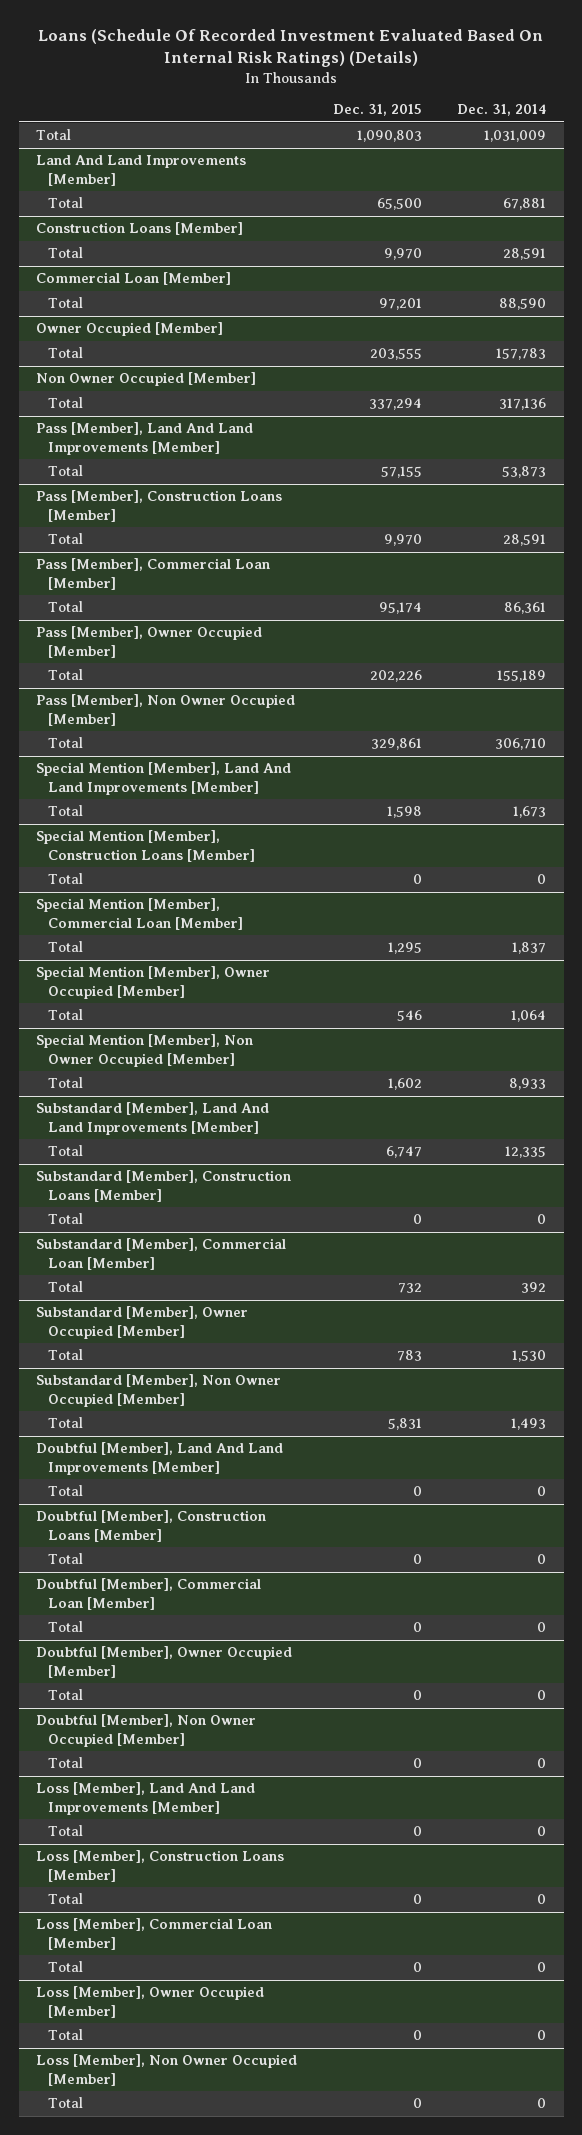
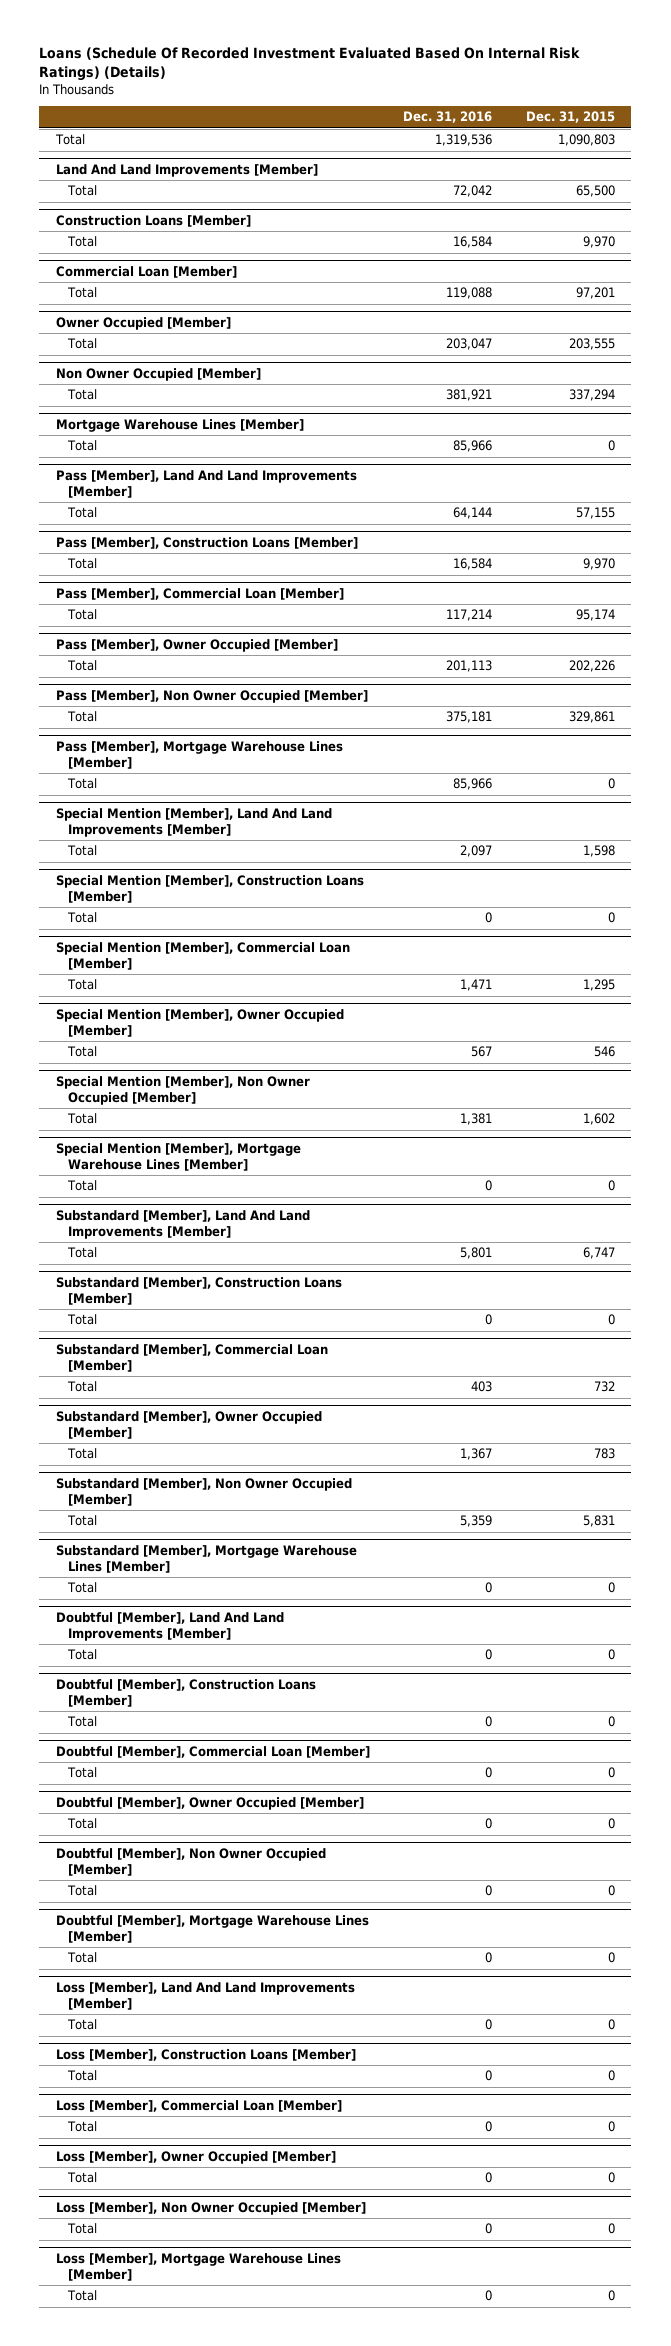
[456,104,546,117] Dec. 31, 2014 -> none
none -> [403,111,493,124] Dec. 31, 2016
none -> [55,419,304,433] Mortgage Warehouse Lines [Member]
none -> [67,440,98,452] Total
none -> [55,741,343,769] Pass [Member], Mortgage Warehouse Lines [Member]
none -> [67,778,98,790] Total
none -> [55,1143,301,1171] Special Mention [Member], Mortgage Warehouse Lines [Member]
none -> [67,1180,98,1192] Total
none -> [55,1545,357,1573] Substandard [Member], Mortgage Warehouse Lines [Member]
none -> [67,1582,98,1594] Total
none -> [55,1915,369,1943] Doubtful [Member], Mortgage Warehouse Lines [Member]
none -> [67,1952,98,1964] Total
none -> [55,2253,341,2281] Loss [Member], Mortgage Warehouse Lines [Member]
none -> [67,2290,98,2302] Total

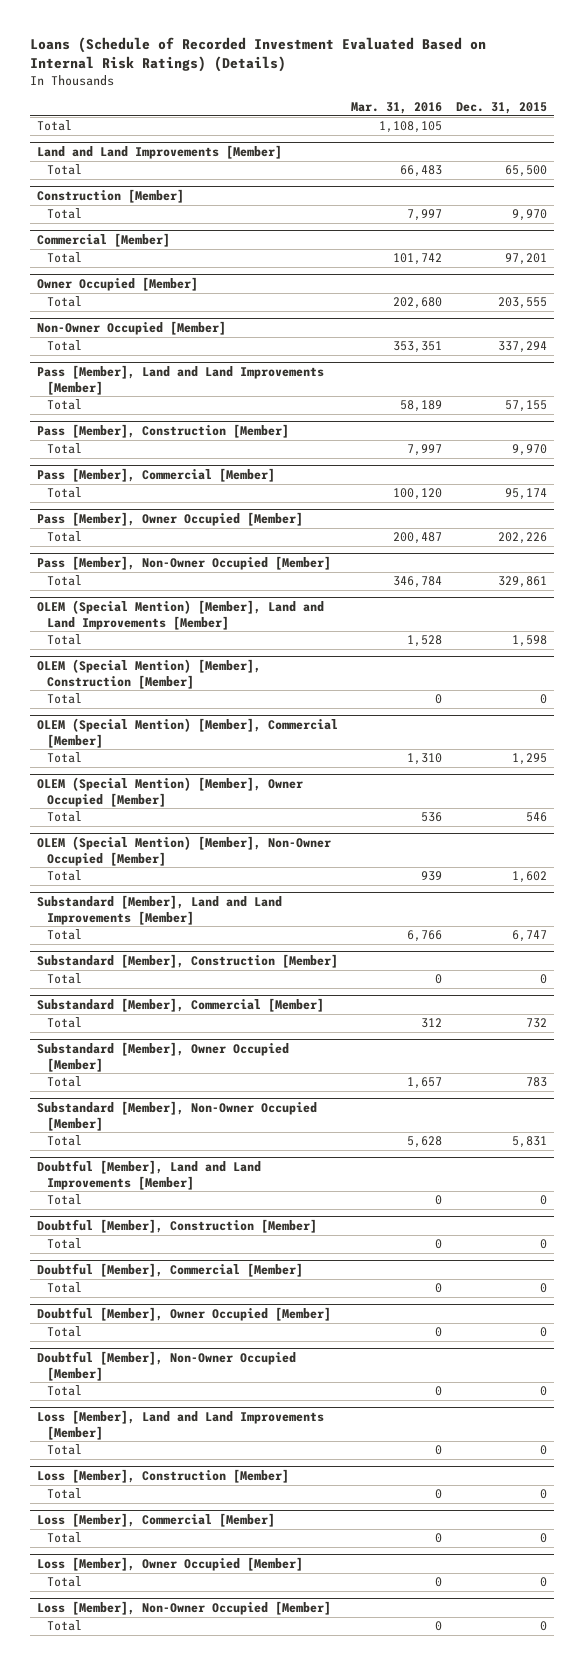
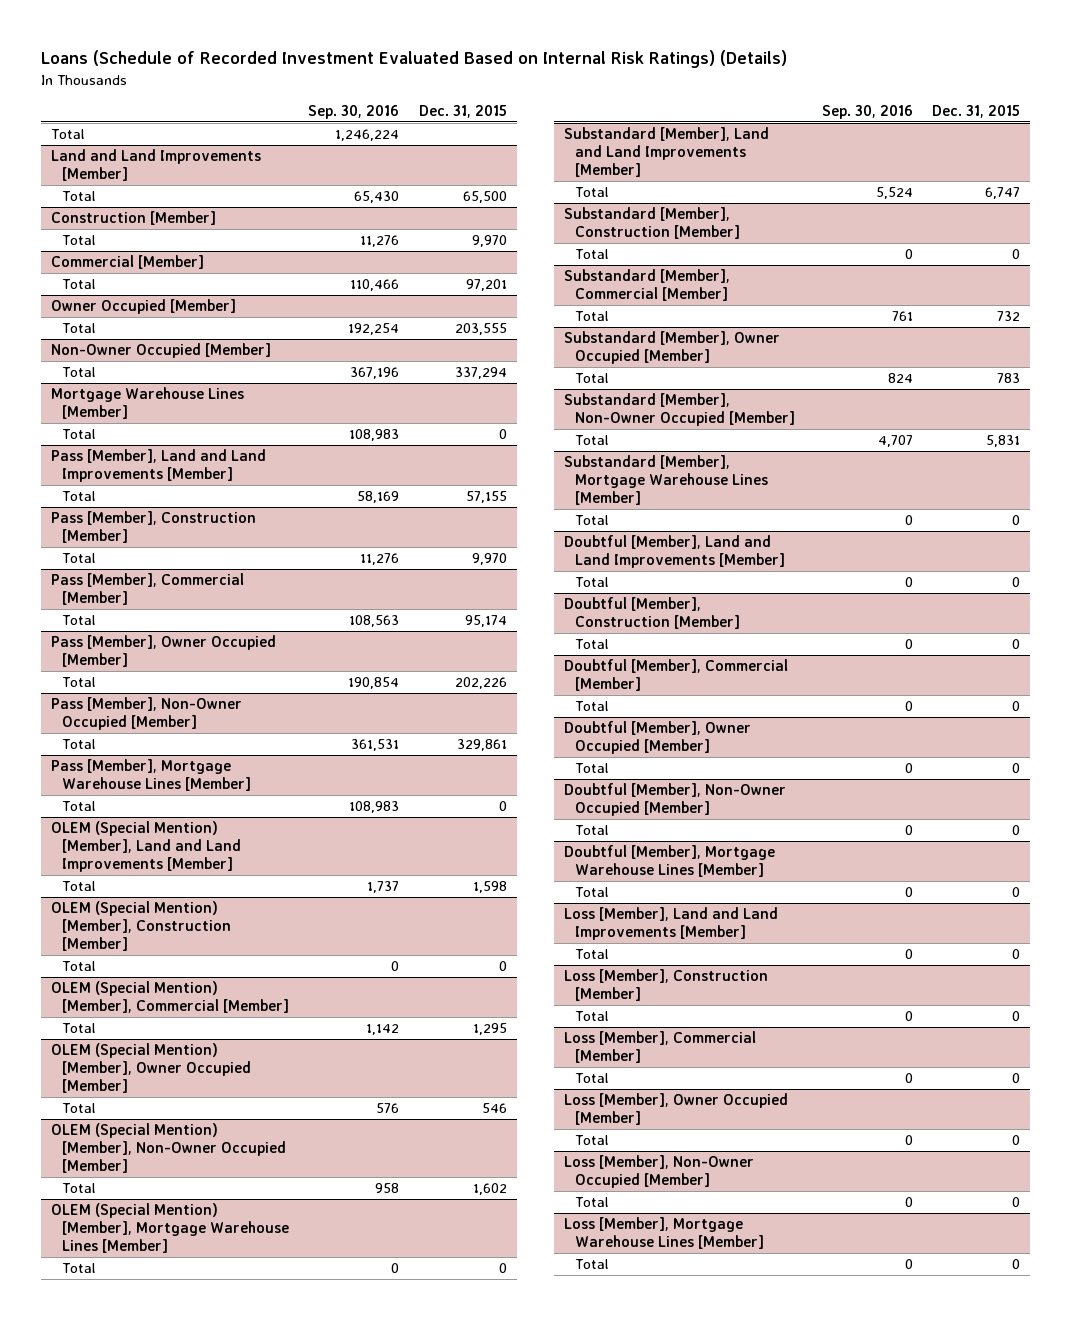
[351,101,443,114] Mar. 31, 2016 -> none
none -> [308,104,400,119] Sep. 30, 2016
none -> [50,387,244,420] Mortgage Warehouse Lines [Member]
none -> [61,429,96,440] Total
none -> [50,759,251,792] Pass [Member], Mortgage Warehouse Lines [Member]
none -> [61,801,96,812] Total
none -> [50,1203,289,1254] OLEM (Special Mention) [Member], Mortgage Warehouse Lines [Member]
none -> [61,1263,96,1274] Total
none -> [564,455,769,506] Substandard [Member], Mortgage Warehouse Lines [Member]
none -> [575,515,610,526] Total
none -> [564,845,776,878] Doubtful [Member], Mortgage Warehouse Lines [Member]
none -> [575,887,610,898] Total
none -> [564,1217,765,1250] Loss [Member], Mortgage Warehouse Lines [Member]
none -> [575,1259,610,1270] Total

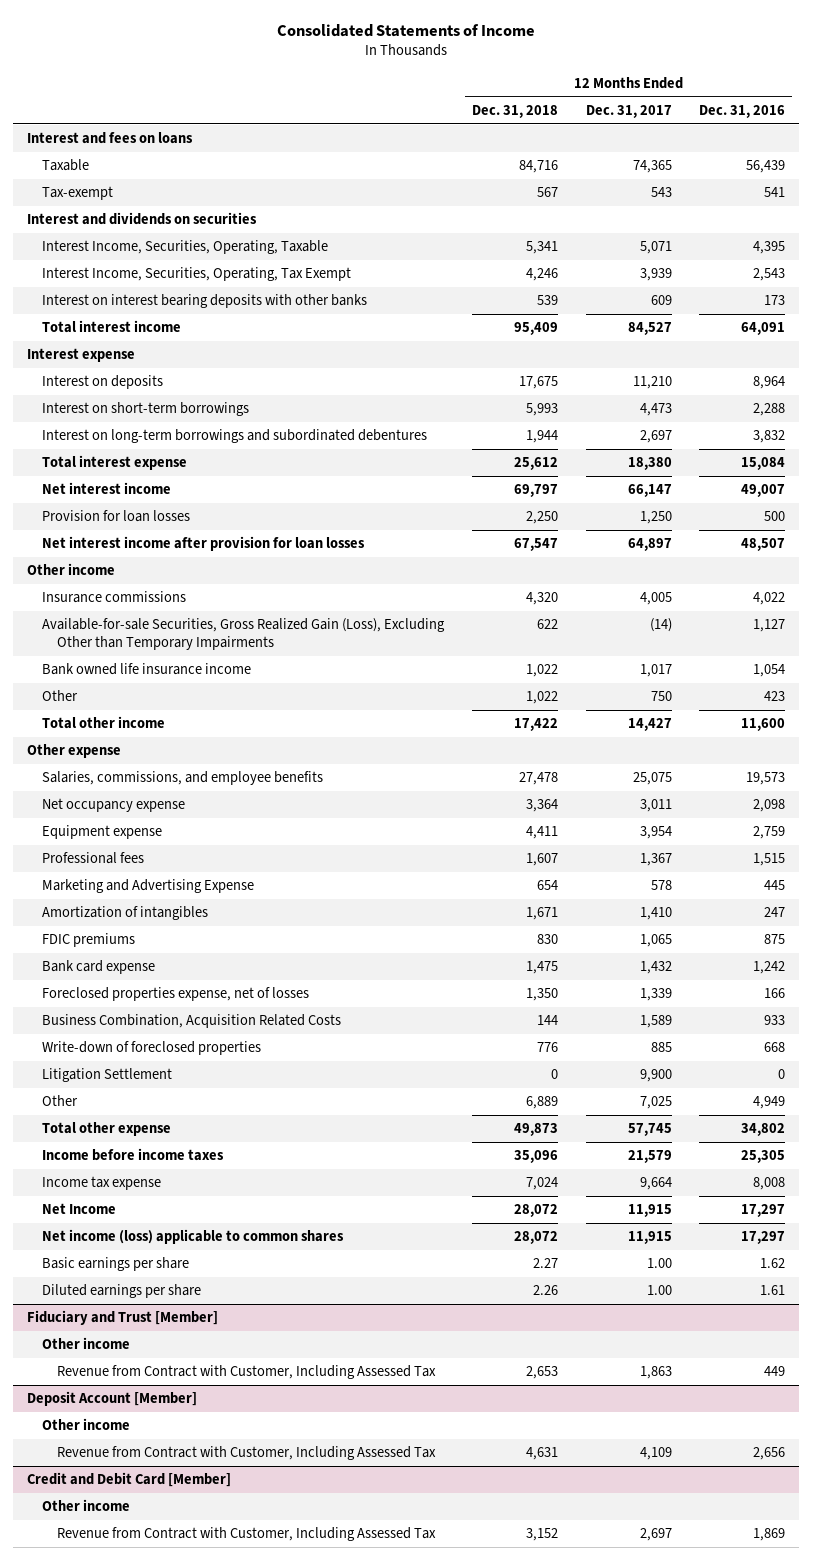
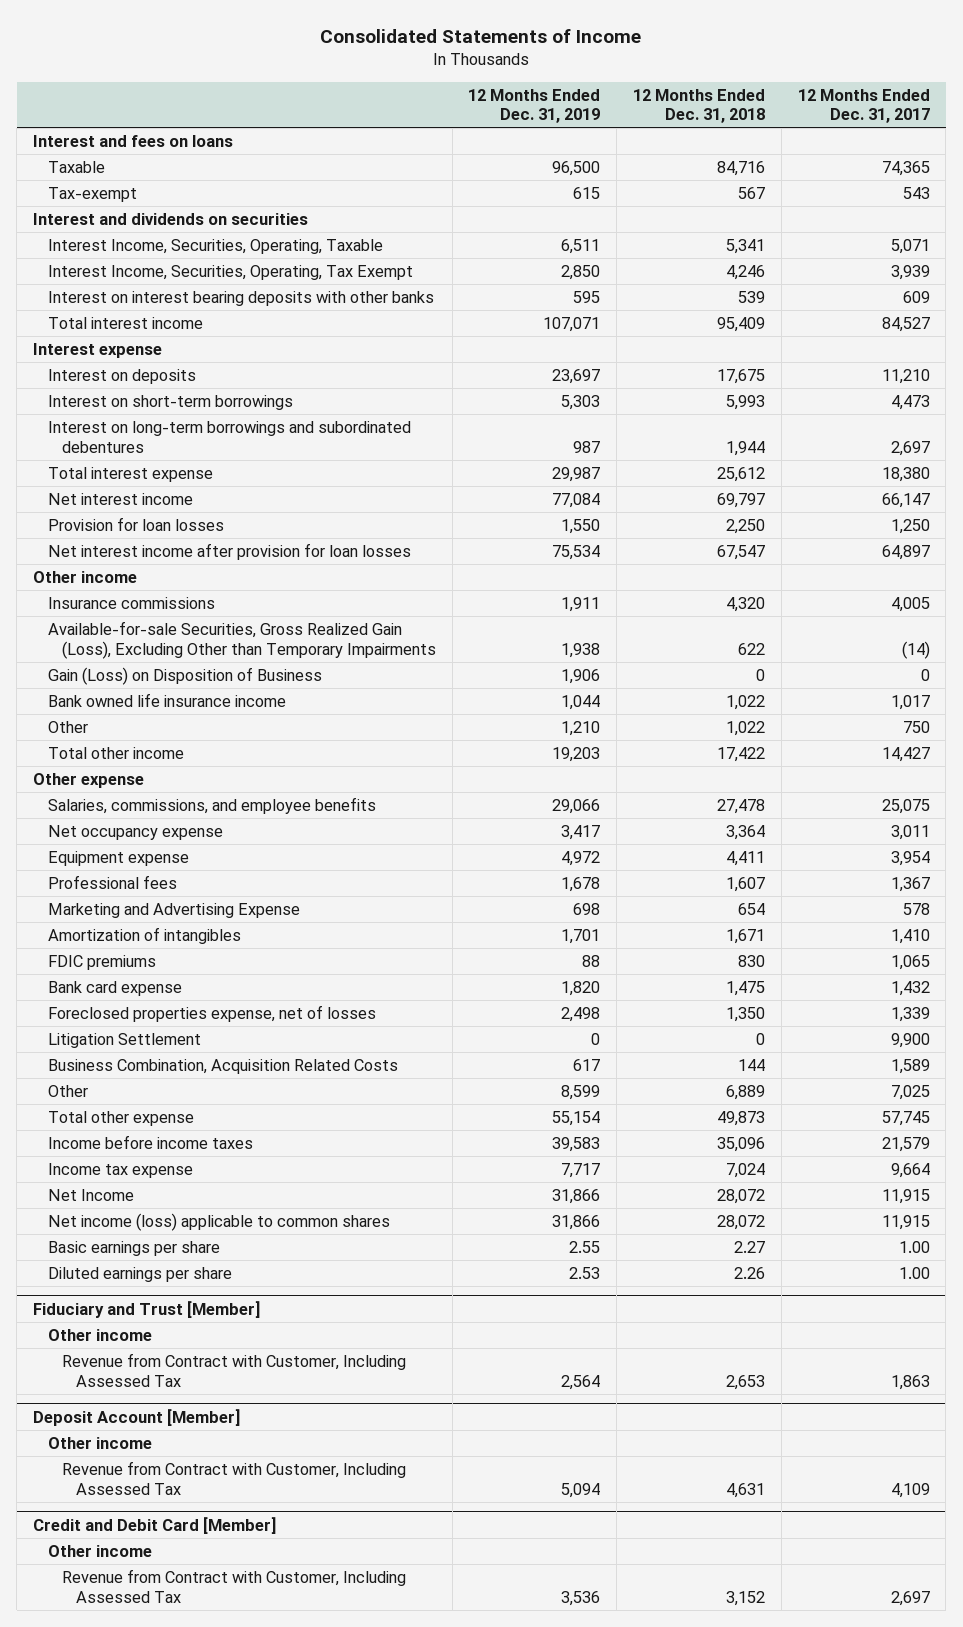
[699,104,786,118] Dec. 31, 2016 -> none
none -> [468,88,601,124] 12 Months Ended Dec. 31, 2019
none -> [47,666,322,685] Gain (Loss) on Disposition of Business
[42,1041,262,1056] Write-down of foreclosed properties -> none
[42,1014,342,1029] Business Combination, Acquisition Related Costs -> [47,1058,398,1074] Business Combination, Acquisition Related Costs

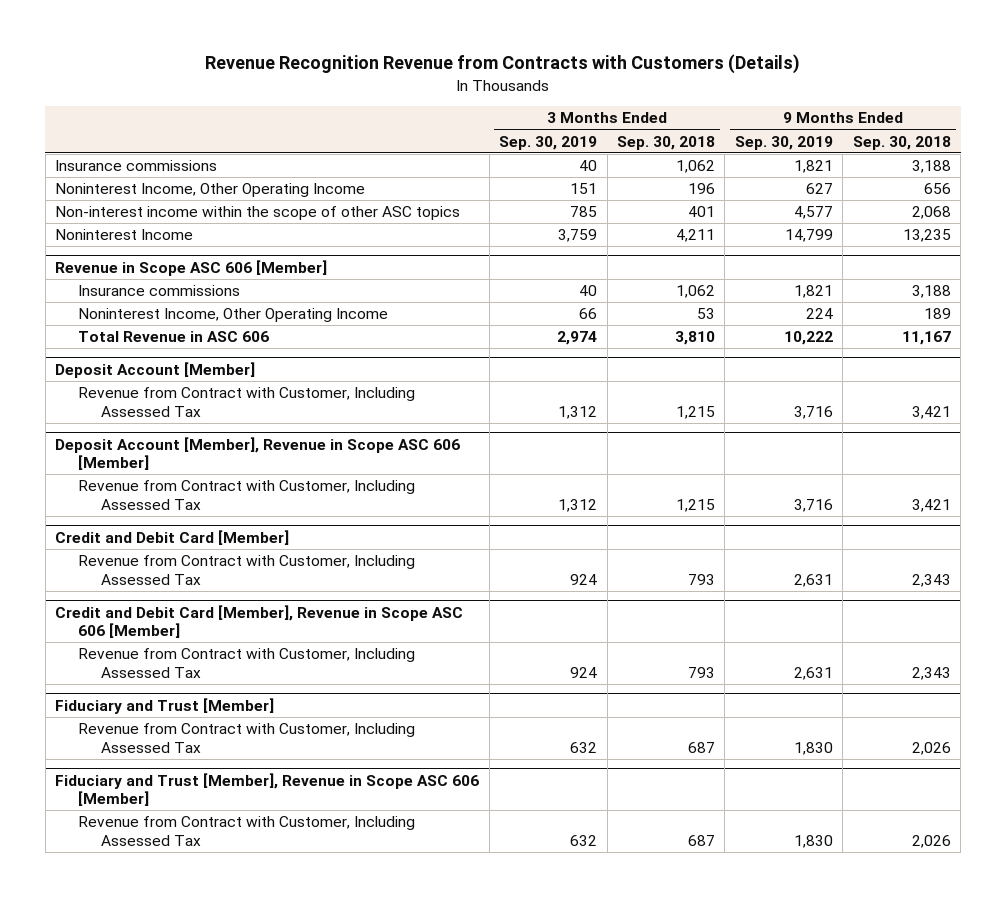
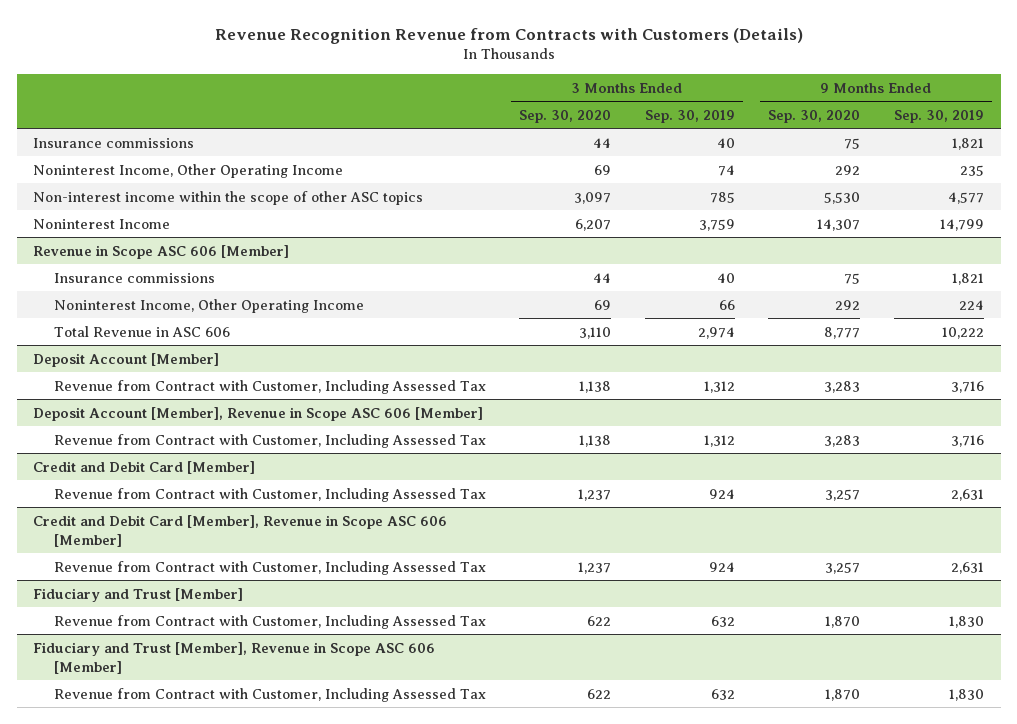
[617,135,716,150] Sep. 30, 2018 -> none
[852,135,951,150] Sep. 30, 2018 -> none
none -> [519,109,612,123] Sep. 30, 2020
none -> [768,109,861,123] Sep. 30, 2020
[570,183,598,195] 151 -> [717,164,735,176] 74
[805,183,833,195] 627 -> [959,164,984,176] 235

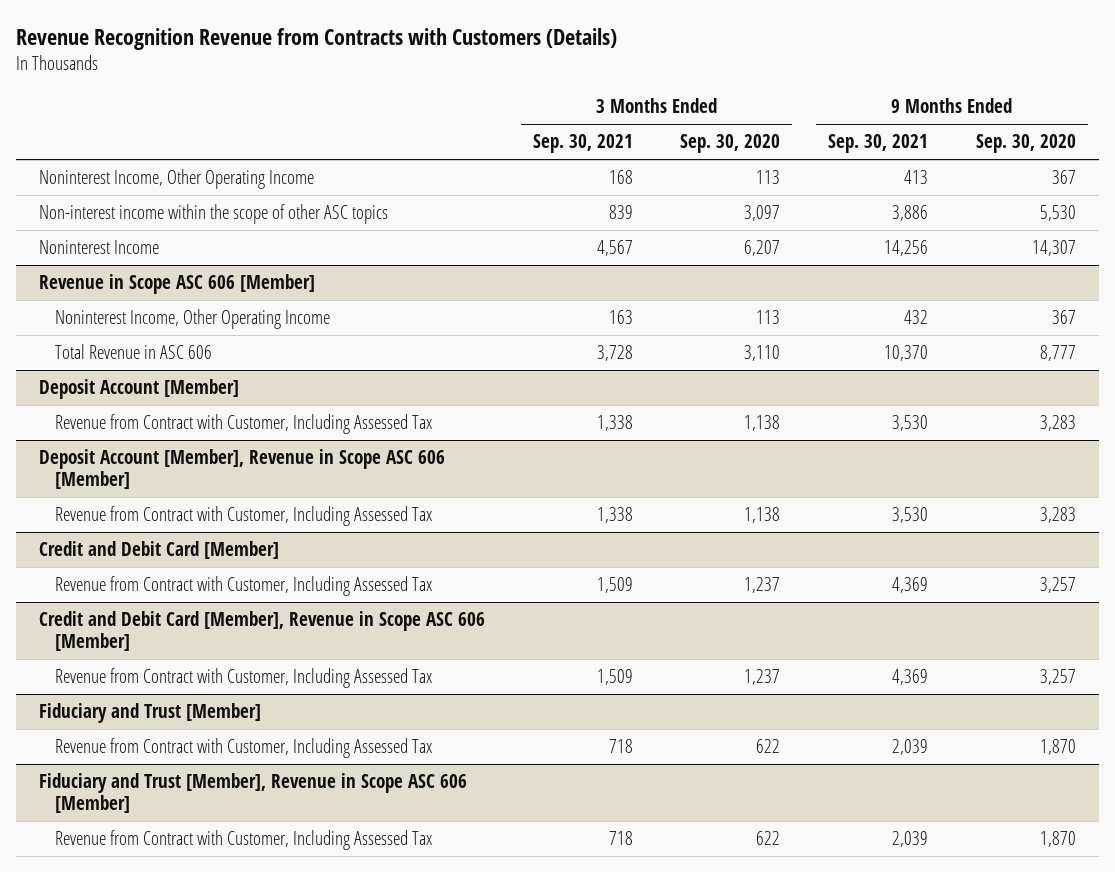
[644,109,735,123] Sep. 30, 2019 -> none
[893,109,984,123] Sep. 30, 2019 -> none
none -> [532,134,633,154] Sep. 30, 2021
none -> [828,134,929,154] Sep. 30, 2021
[33,137,195,148] Insurance commissions -> none
[594,164,612,175] 69 -> [756,170,781,185] 113
[835,164,861,175] 292 -> [1051,170,1076,185] 367
[53,272,215,283] Insurance commissions -> none
[594,299,612,310] 69 -> [756,310,781,325] 113
[835,299,861,310] 292 -> [1051,310,1076,325] 367

